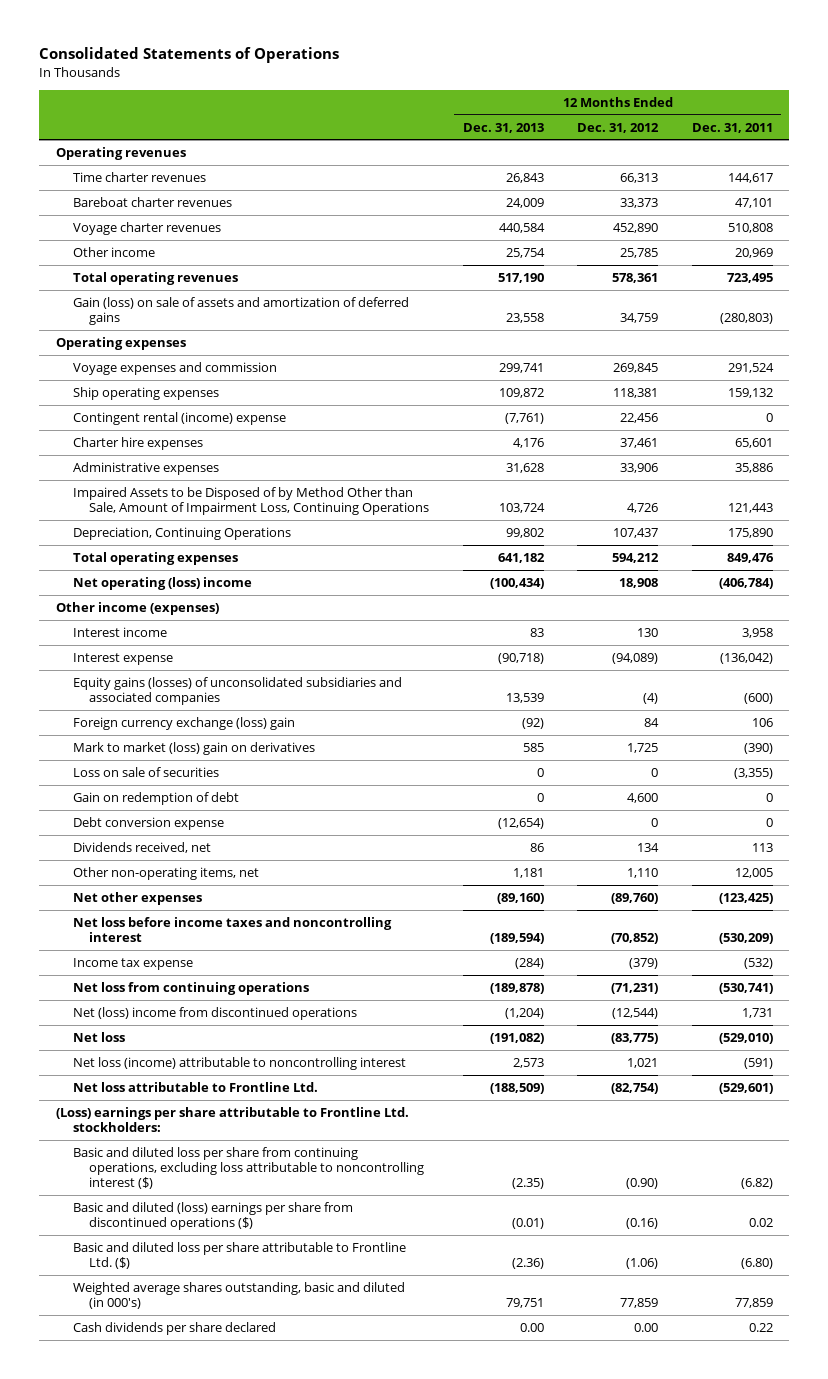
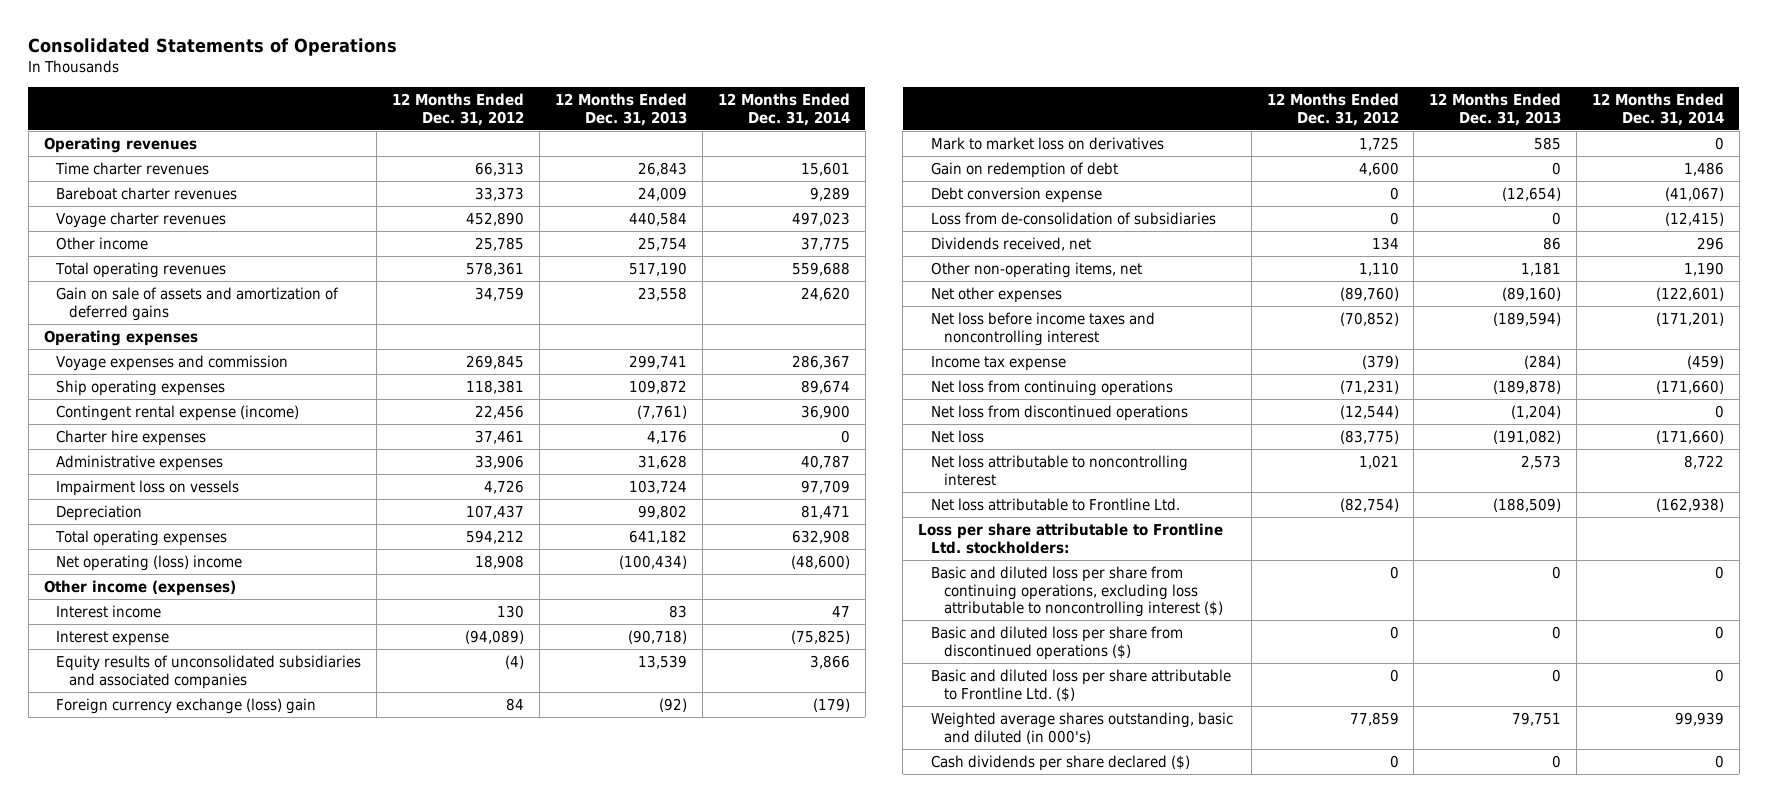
[691,122,773,133] Dec. 31, 2011 -> none
none -> [717,93,850,126] 12 Months Ended Dec. 31, 2014
[72,297,409,326] Gain (loss) on sale of assets and amortization of deferred gains -> [56,287,340,321] Gain on sale of assets and amortization of deferred gains
[72,412,286,426] Contingent rental (income) expense -> [56,405,300,422] Contingent rental expense (income)
[72,487,430,516] Impaired Assets to be Disposed of by Method Other than Sale, Amount of Impairment Loss, Continuing Operations -> [56,480,240,497] Impairment loss on vessels
[72,527,291,541] Depreciation, Continuing Operations -> [56,505,143,522] Depreciation
[72,677,402,706] Equity gains (losses) of unconsolidated subsidiaries and associated companies -> [56,655,362,689] Equity results of unconsolidated subsidiaries and associated companies
[72,767,219,778] Loss on sale of securities -> none
[72,742,315,756] Mark to market (loss) gain on derivatives -> [930,137,1164,151] Mark to market loss on derivatives
none -> [930,212,1216,226] Loss from de-consolidation of subsidiaries
[72,1007,357,1021] Net (loss) income from discontinued operations -> [930,405,1188,422] Net loss from discontinued operations
[72,1057,406,1071] Net loss (income) attributable to noncontrolling interest -> [930,455,1188,486] Net loss attributable to noncontrolling interest
[55,1107,409,1133] (Loss) earnings per share attributable to Frontline Ltd. stockholders: -> [918,523,1224,554] Loss per share attributable to Frontline Ltd. stockholders:
[511,1178,544,1190] (2.35) -> [1552,566,1562,580] 0
[626,1178,659,1190] (0.90) -> [1389,566,1399,580] 0
[72,1202,353,1231] Basic and diluted (loss) earnings per share from discontinued operations ($) -> [930,626,1183,660] Basic and diluted loss per share from discontinued operations ($)
[511,1218,544,1230] (0.01) -> [1552,626,1562,640] 0
[626,1218,659,1230] (0.16) -> [1389,626,1399,640] 0
[511,1258,544,1270] (2.36) -> [1552,669,1562,683] 0
[626,1258,659,1270] (1.06) -> [1389,669,1399,683] 0
[72,1322,276,1336] Cash dividends per share declared -> [930,755,1190,772] Cash dividends per share declared ($)
[519,1323,544,1333] 0.00 -> [1552,755,1562,769] 0
[634,1323,659,1333] 0.00 -> [1389,755,1399,769] 0

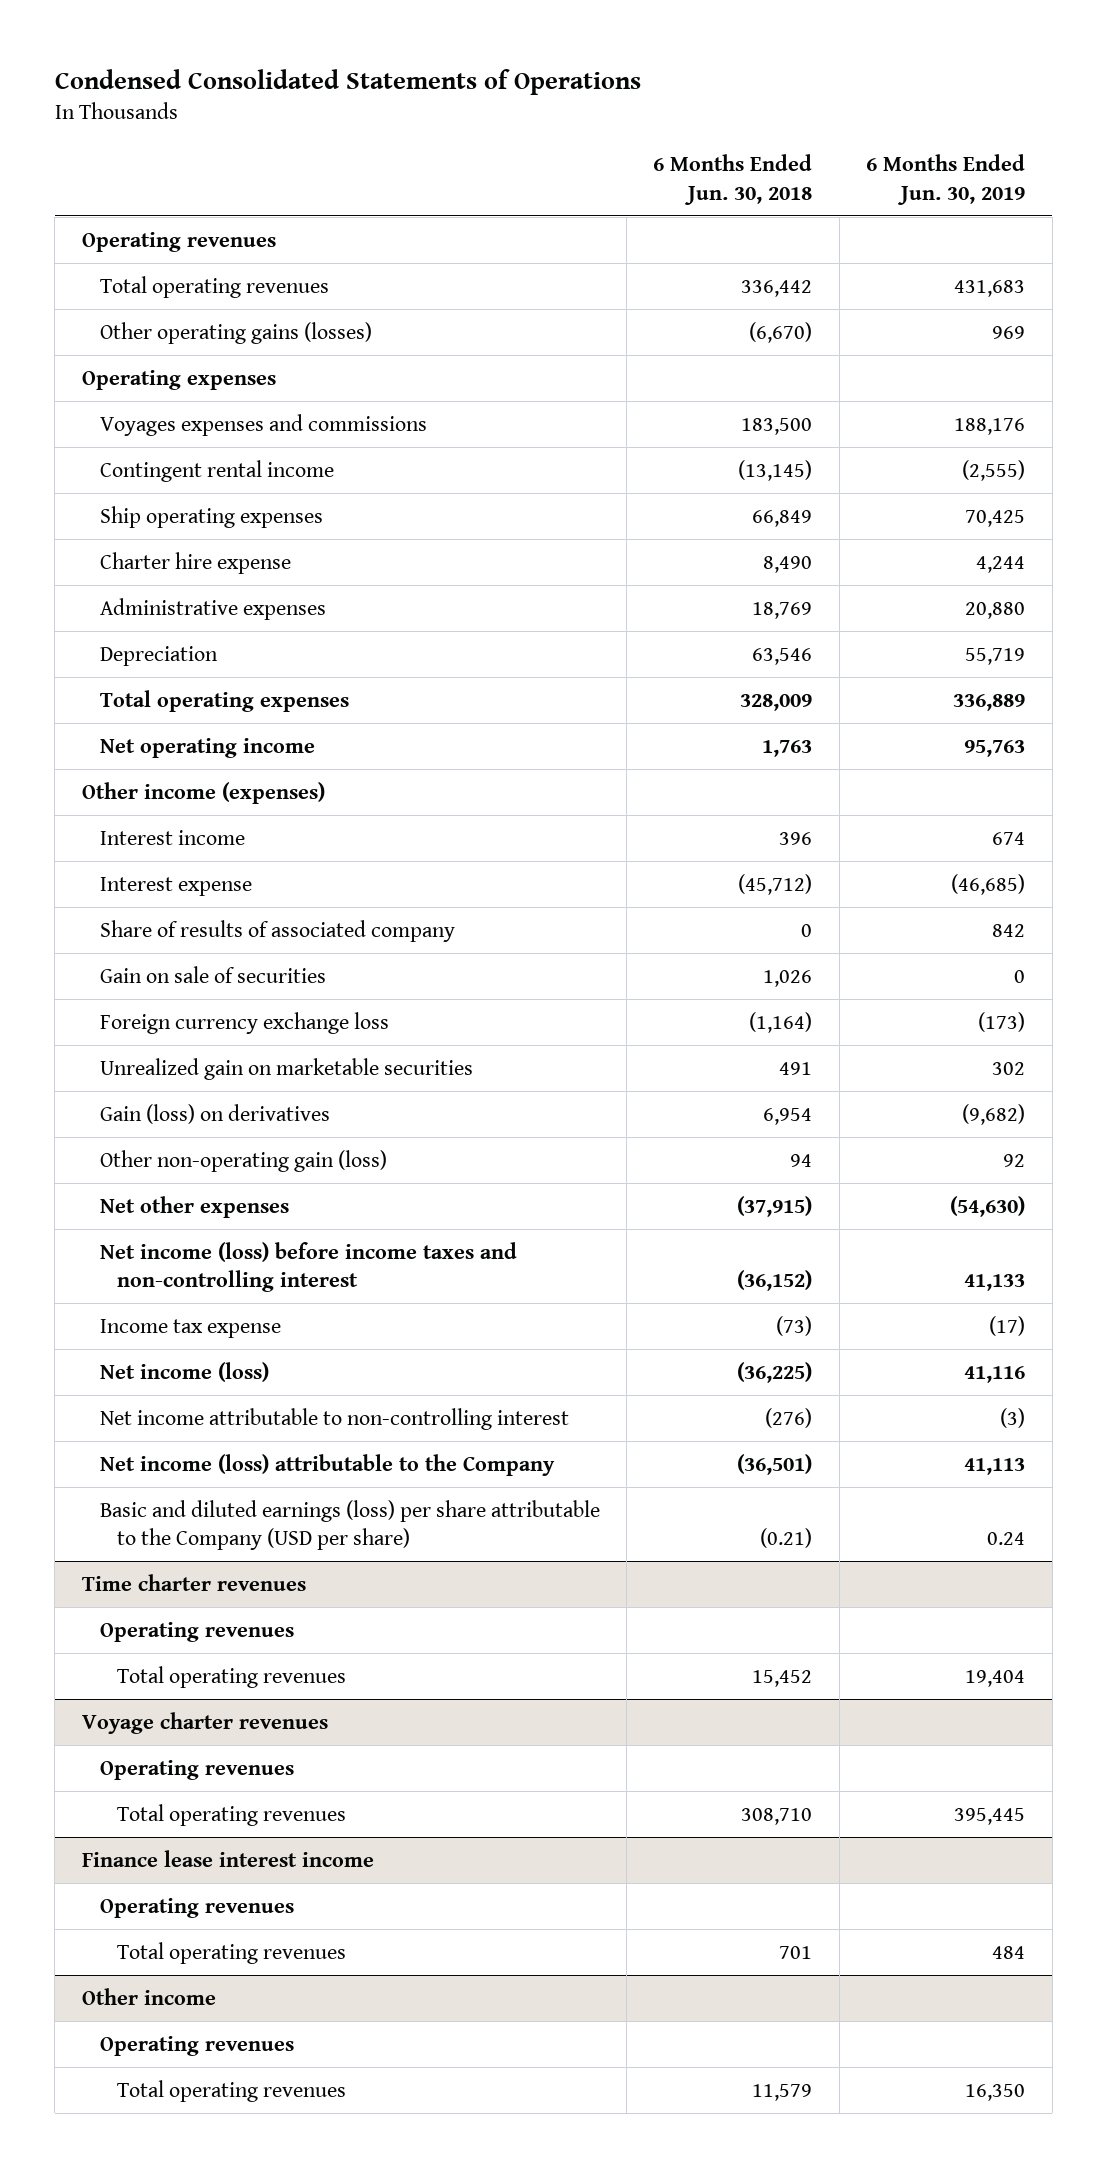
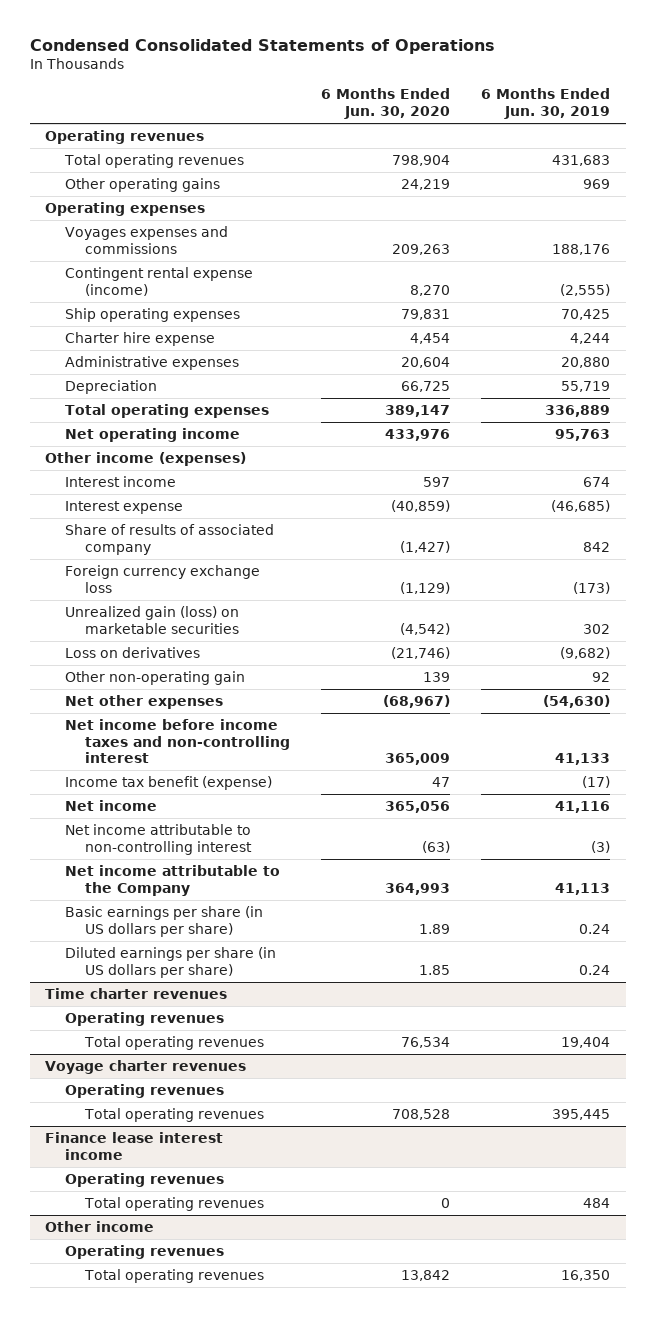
[653,154,813,205] 6 Months Ended Jun. 30, 2018 -> none
none -> [321,88,451,120] 6 Months Ended Jun. 30, 2020
[99,321,372,344] Other operating gains (losses) -> [65,177,221,192] Other operating gains
[99,459,334,482] Contingent rental income -> [65,266,254,296] Contingent rental expense (income)
[99,965,326,983] Gain on sale of securities -> none
[99,1057,473,1080] Unrealized gain on marketable securities -> [65,605,240,634] Unrealized gain (loss) on marketable securities
[99,1103,330,1124] Gain (loss) on derivatives -> [65,646,201,658] Loss on derivatives
[99,1149,387,1172] Other non-operating gain (loss) -> [65,670,246,685] Other non-operating gain
[99,1241,517,1293] Net income (loss) before income taxes and non-controlling interest -> [65,718,291,764] Net income before income taxes and non-controlling interest
[99,1318,281,1338] Income tax expense -> [65,775,273,790] Income tax benefit (expense)
[99,1361,269,1382] Net income (loss) -> [65,799,158,811] Net income
[99,1499,600,1551] Basic and diluted earnings (loss) per share attributable to the Company (USD per share) -> none
[99,1453,555,1476] Net income (loss) attributable to the Company -> [65,864,281,896] Net income attributable to the Company
none -> [65,905,264,937] Basic earnings per share (in US dollars per share)
none -> [65,946,277,978] Diluted earnings per share (in US dollars per share)

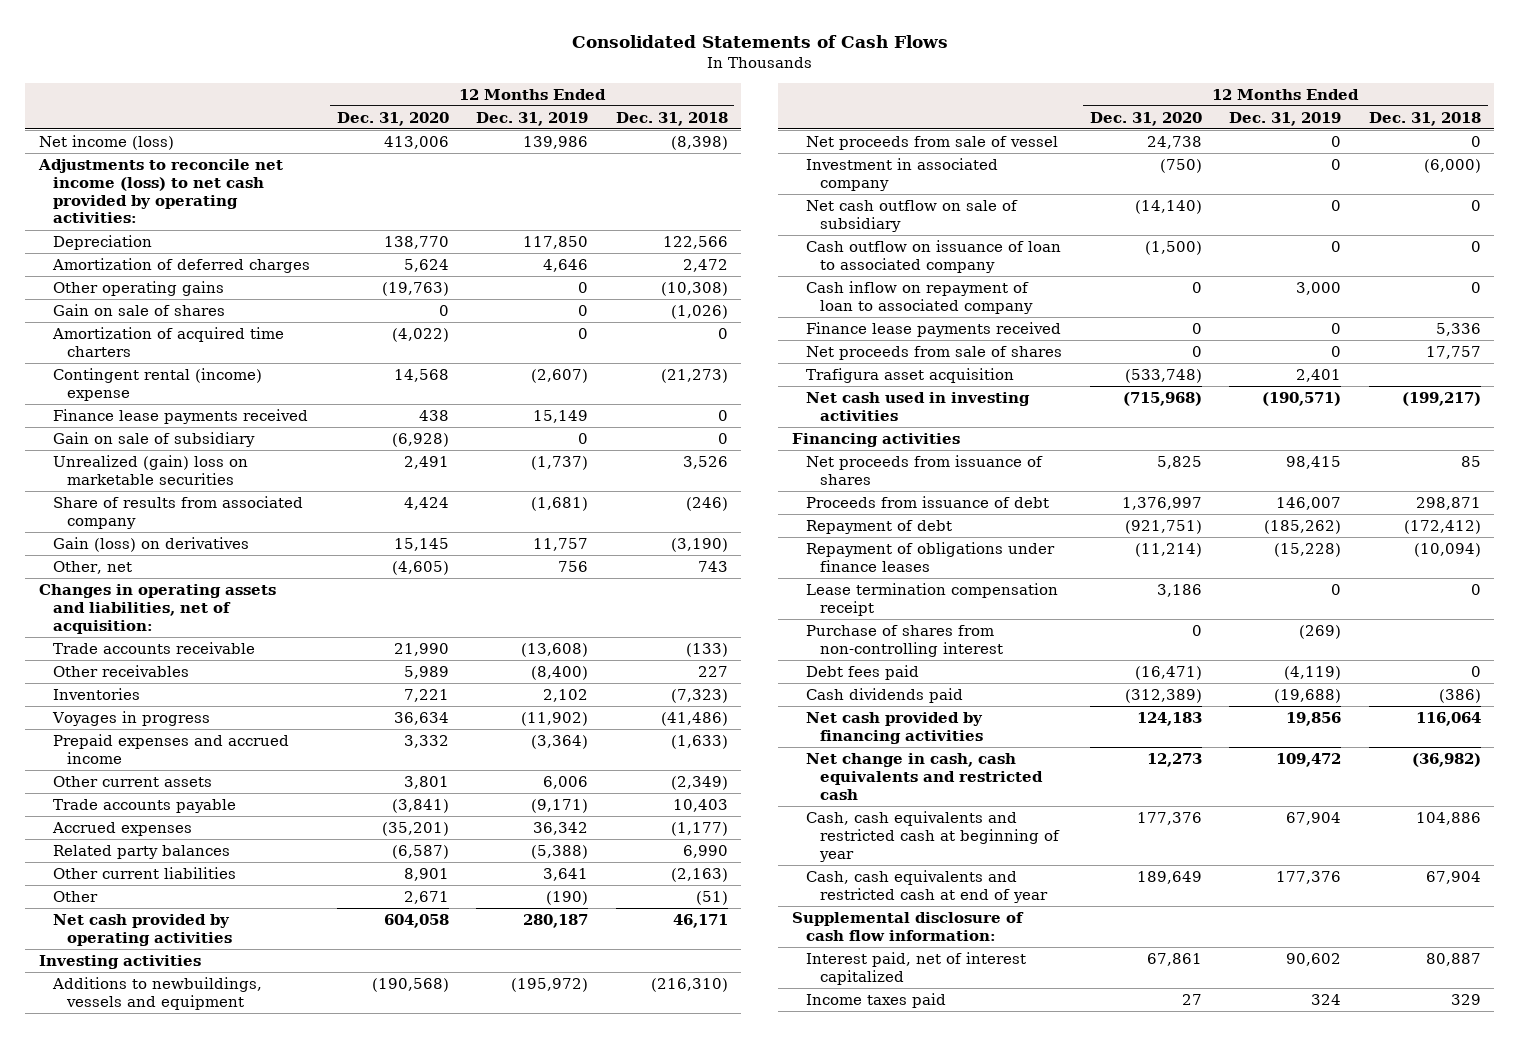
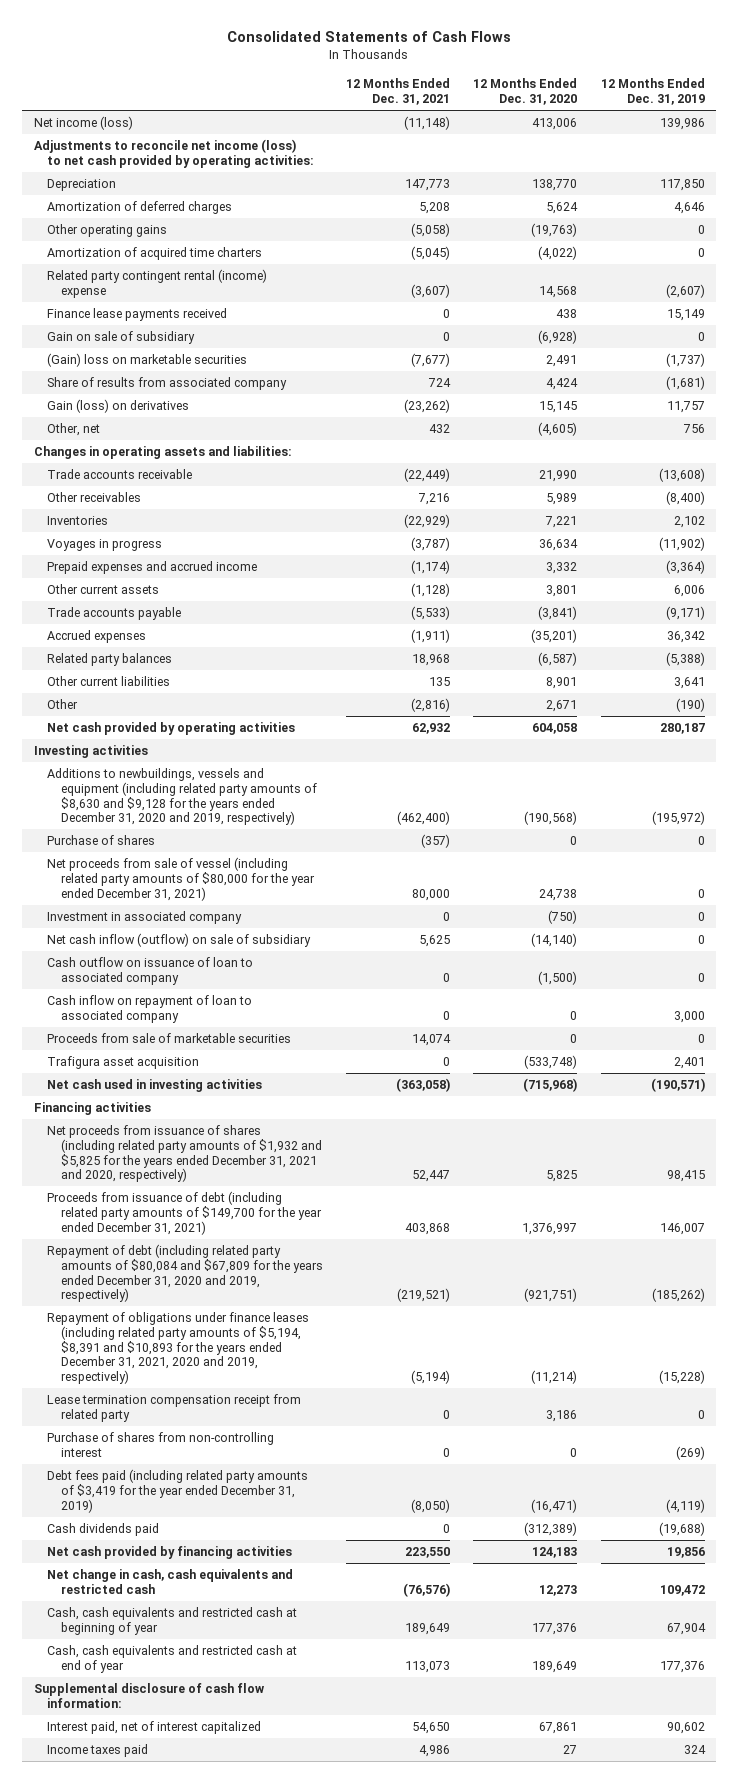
[615,111,728,126] Dec. 31, 2018 -> none
none -> [345,78,450,105] 12 Months Ended Dec. 31, 2021
[52,303,225,316] Gain on sale of shares -> none
[52,367,262,401] Contingent rental (income) expense -> [47,269,268,298] Related party contingent rental (income) expense
[52,454,248,485] Unrealized (gain) loss on marketable securities -> [47,353,248,368] (Gain) loss on marketable securities
[38,583,276,634] Changes in operating assets and liabilities, net of acquisition: -> [34,446,293,460] Changes in operating assets and liabilities:
[51,976,262,1010] Additions to newbuildings, vessels and equipment -> [47,768,317,826] Additions to newbuildings, vessels and equipment (including related party amounts of $8,630 and $9,128 for the years ended December 31, 2020 and 2019, respectively)
none -> [47,835,156,846] Purchase of shares
[805,135,1058,150] Net proceeds from sale of vessel -> [47,857,315,901] Net proceeds from sale of vessel (including related party amounts of $80,000 for the year ended December 31, 2021)
[805,199,1018,232] Net cash outflow on sale of subsidiary -> [47,933,312,948] Net cash inflow (outflow) on sale of subsidiary
[805,321,1061,337] Finance lease payments received -> none
[805,345,1062,360] Net proceeds from sale of shares -> [47,1033,292,1044] Proceeds from sale of marketable securities
[805,454,1043,485] Net proceeds from issuance of shares -> [47,1125,322,1183] Net proceeds from issuance of shares (including related party amounts of $1,932 and $5,825 for the years ended December 31, 2021 and 2020, respectively)
[805,495,1049,508] Proceeds from issuance of debt -> [47,1191,322,1235] Proceeds from issuance of debt (including related party amounts of $149,700 for the year ended December 31, 2021)
[805,519,952,534] Repayment of debt -> [47,1244,323,1303] Repayment of debt (including related party amounts of $80,084 and $67,809 for the years ended December 31, 2020 and 2019, respectively)
[805,541,1055,572] Repayment of obligations under finance leases -> [47,1312,310,1384] Repayment of obligations under finance leases (including related party amounts of $5,194, $8,391 and $10,893 for the years ended December 31, 2021, 2020 and 2019, respectively)
[805,582,1058,616] Lease termination compensation receipt -> [47,1394,302,1422] Lease termination compensation receipt from related party
[805,664,919,680] Debt fees paid -> [47,1469,309,1513] Debt fees paid (including related party amounts of $3,419 for the year ended December 31, 2019)

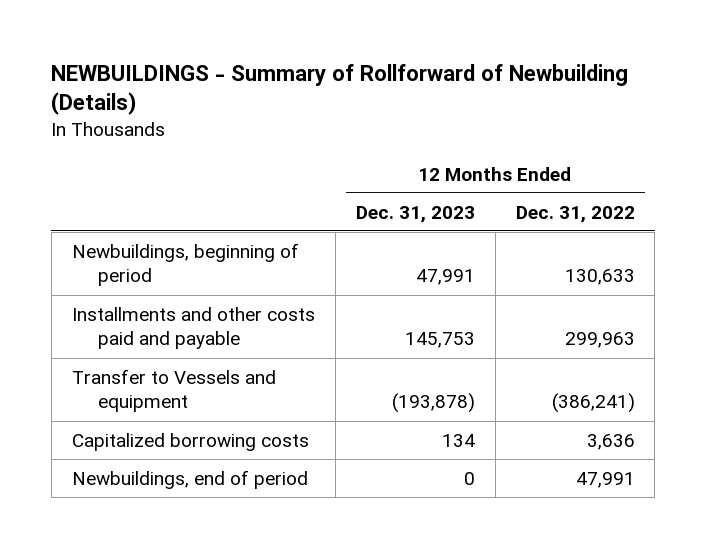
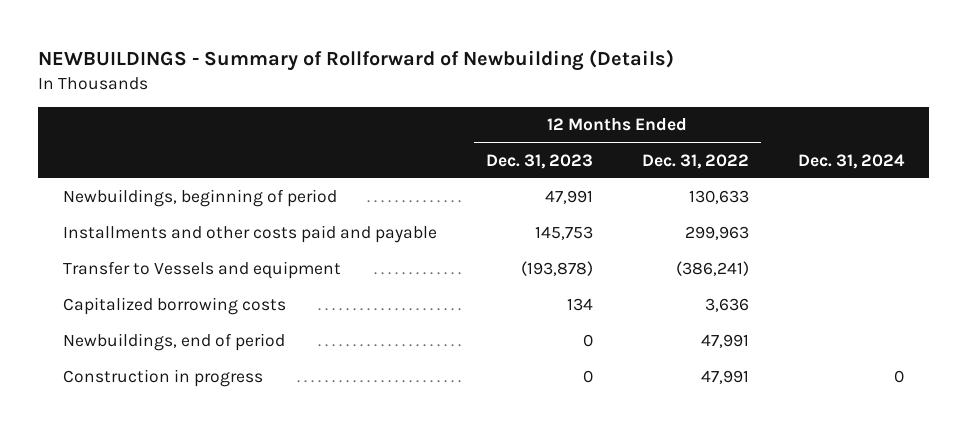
none -> [798,153,906,169] Dec. 31, 2024
none -> [62,369,263,388] Construction in progress

